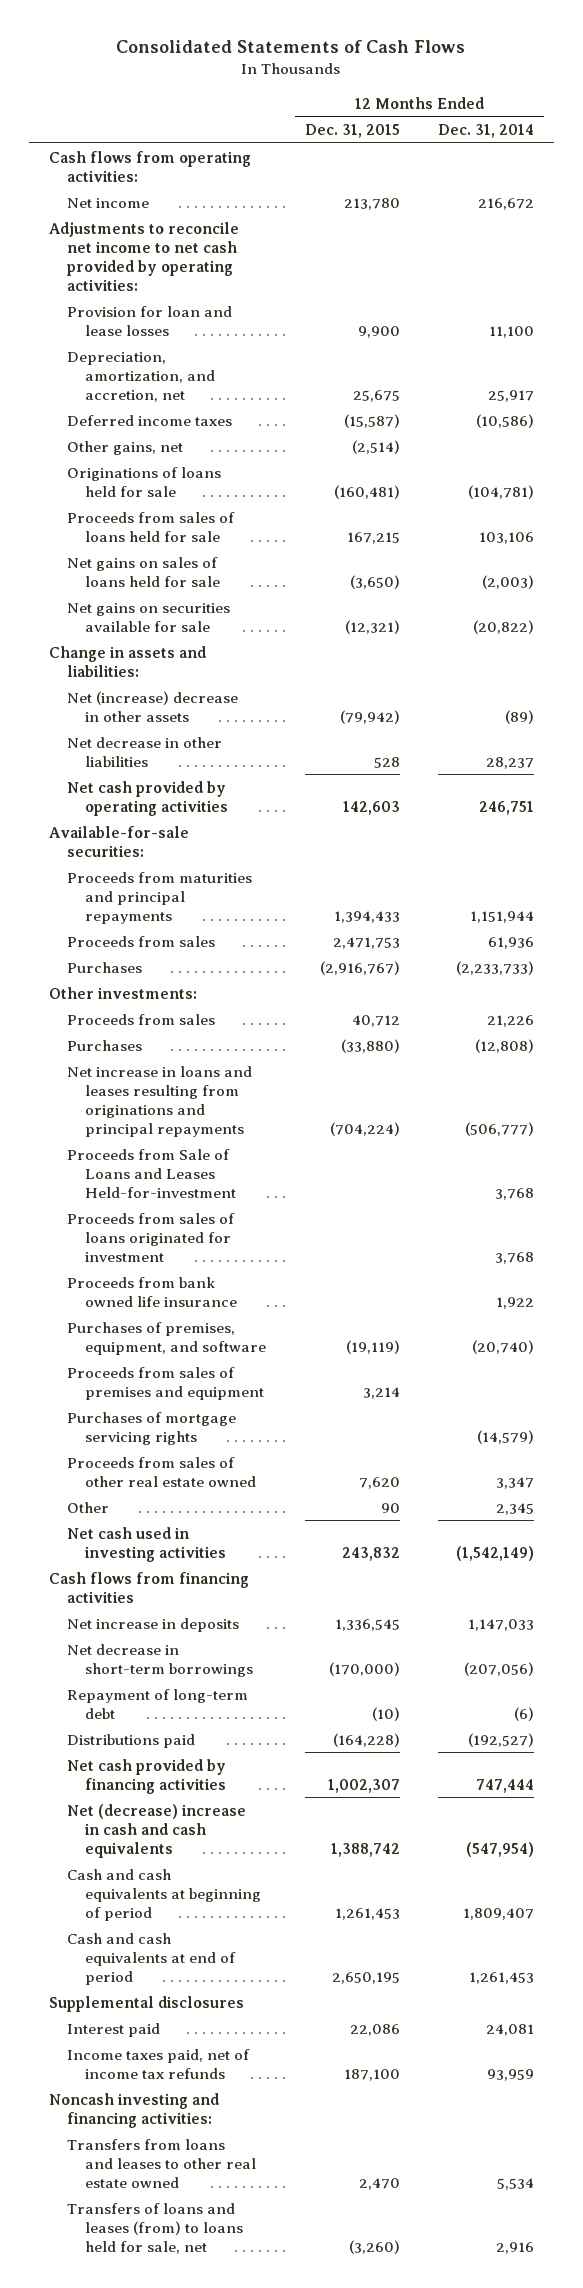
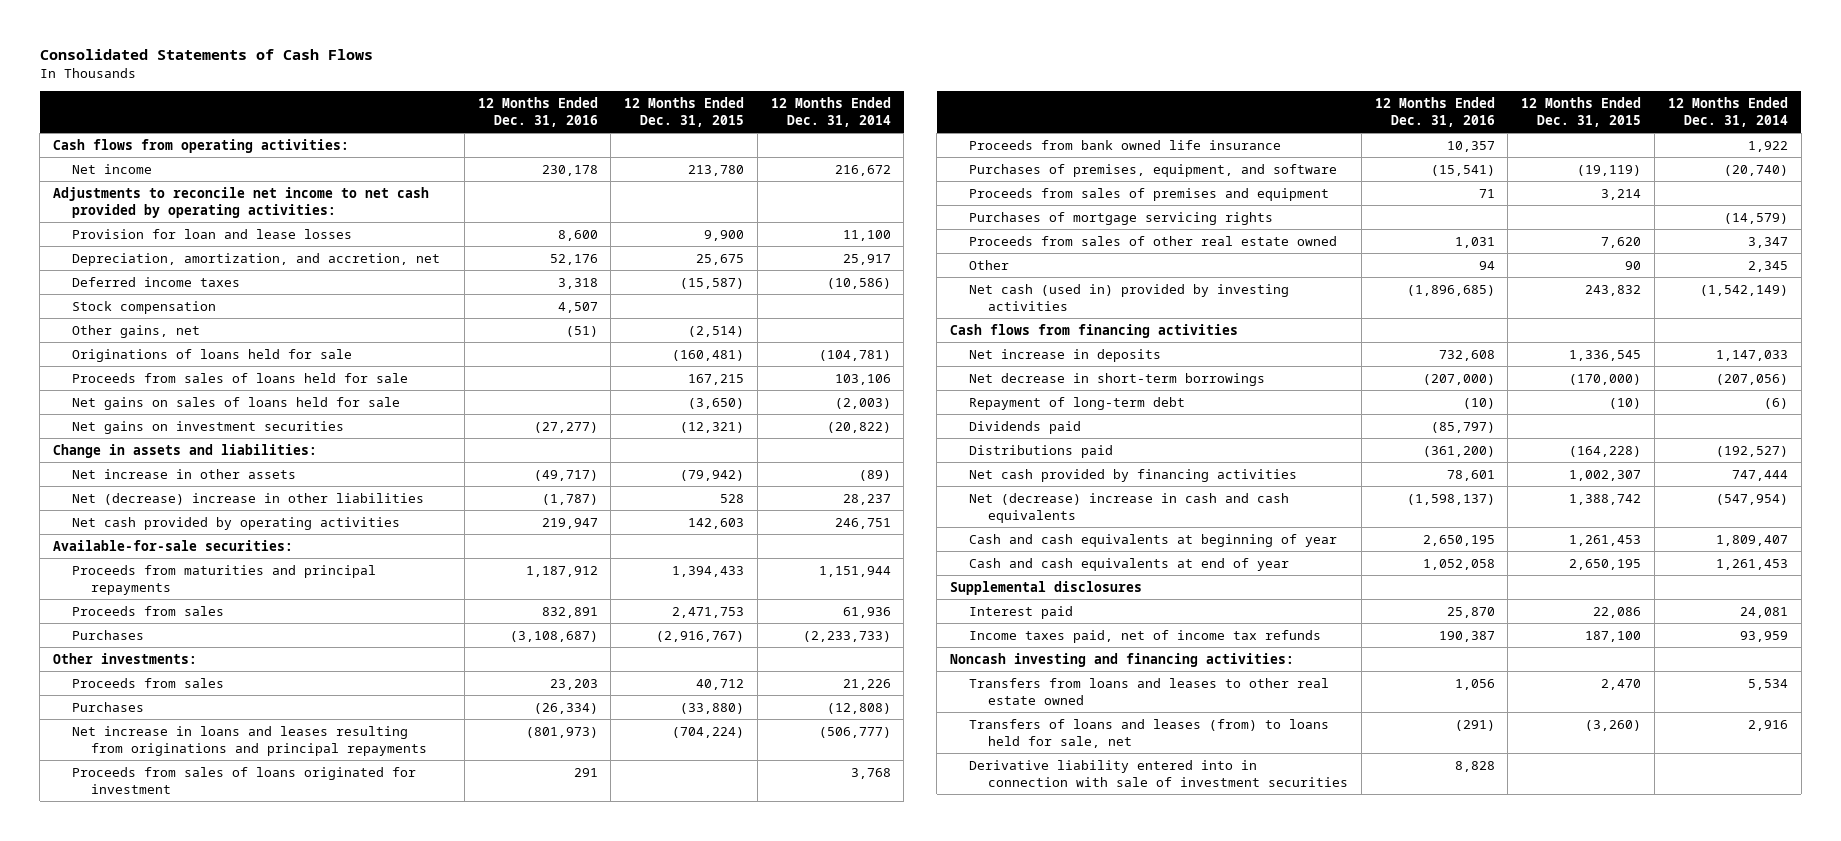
none -> [477,97,598,128] 12 Months Ended Dec. 31, 2016
none -> [72,300,217,314] Stock compensation
[66,602,230,632] Net gains on securities available for sale -> [72,420,345,434] Net gains on investment securities
[66,690,238,722] Net (increase) decrease in other assets -> [72,468,297,479] Net increase in other assets
[66,736,222,767] Net decrease in other liabilities -> [72,492,425,505] Net (decrease) increase in other liabilities
[66,1148,237,1198] Proceeds from Sale of Loans and Leases Held-for-investment -> none
[66,1526,227,1562] Net cash used in investing activities -> [969,283,1290,311] Net cash (used in) provided by investing activities
none -> [969,420,1082,434] Dividends paid
[66,1868,262,1921] Cash and cash equivalents at beginning of period -> [969,533,1338,547] Cash and cash equivalents at beginning of year
[66,1932,237,1985] Cash and cash equivalents at end of period -> [969,557,1290,571] Cash and cash equivalents at end of year
none -> [969,759,1349,787] Derivative liability entered into in connection with sale of investment securities

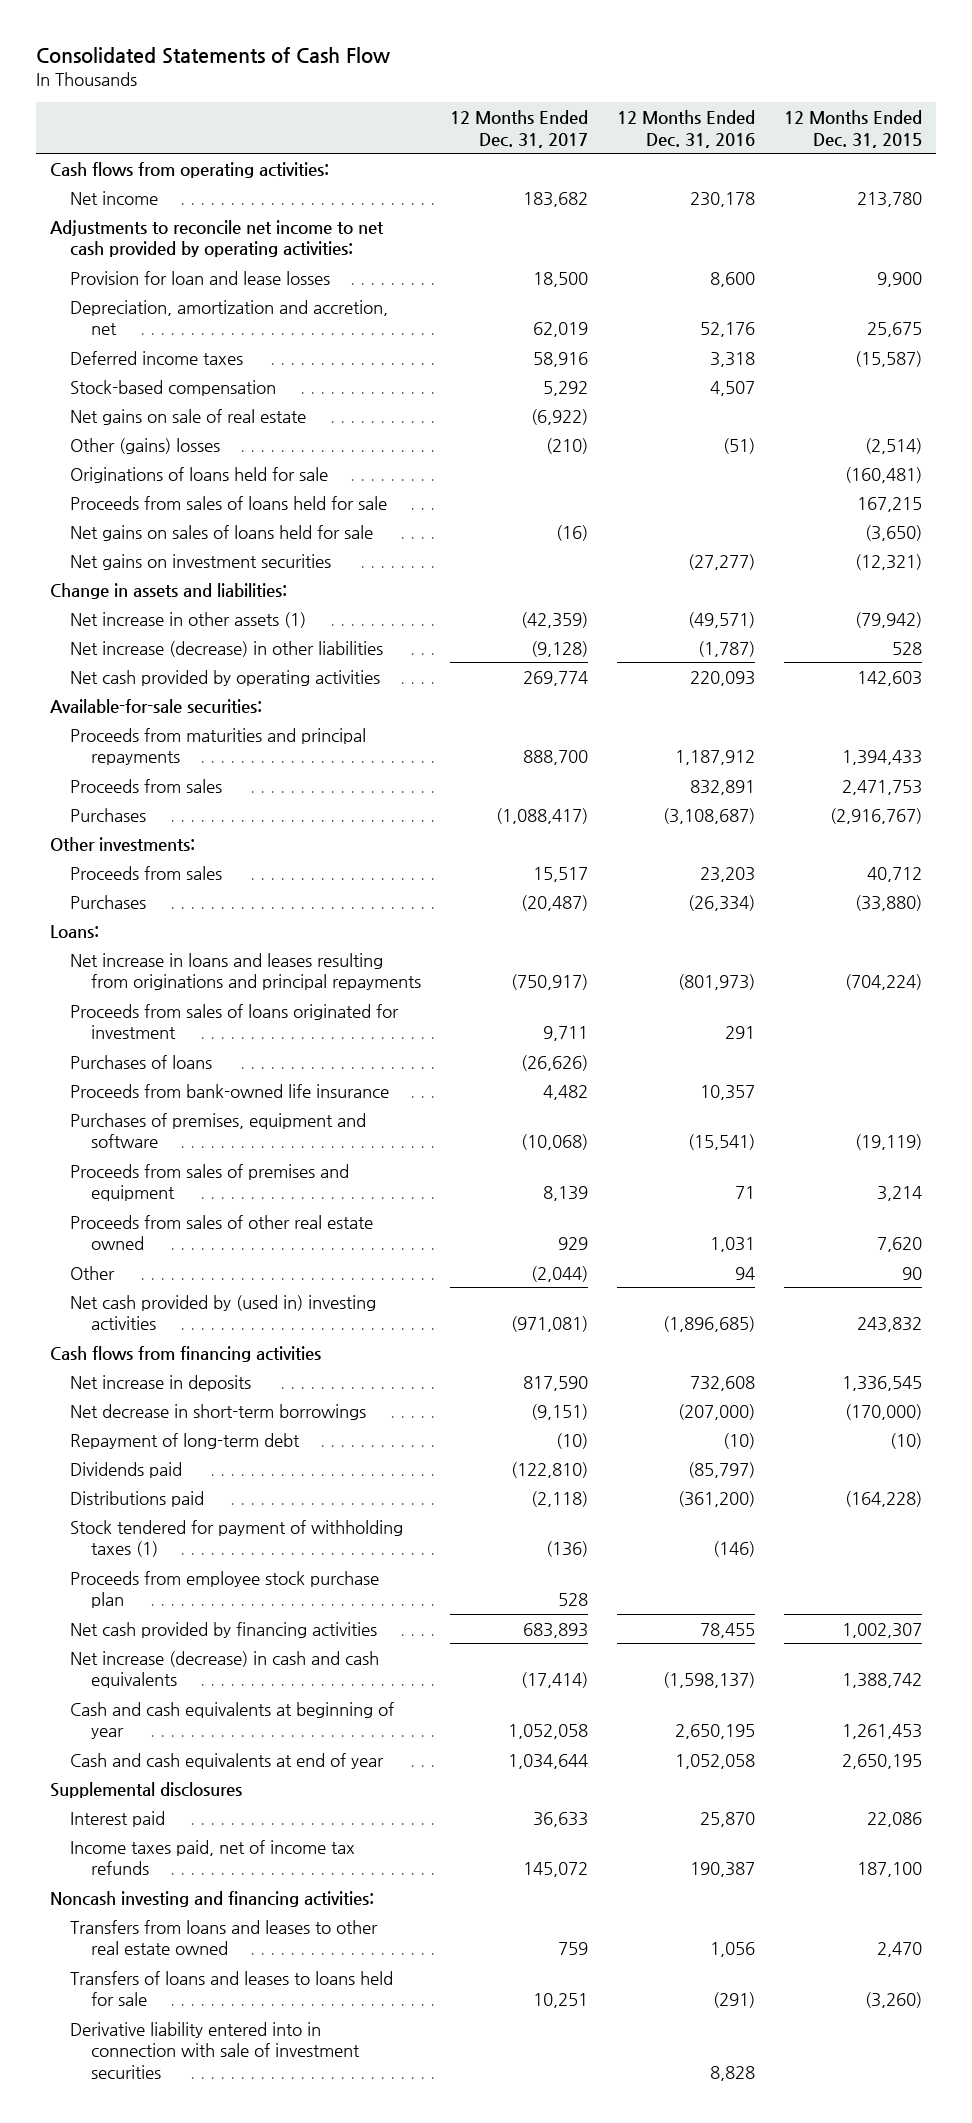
[39,49,373,61] Consolidated Statements of Cash Flows -> [35,47,390,65] Consolidated Statements of Cash Flow
[770,97,891,128] 12 Months Ended Dec. 31, 2014 -> none
none -> [449,109,588,148] 12 Months Ended Dec. 31, 2017
[72,252,441,266] Depreciation, amortization, and accretion, net -> [70,299,389,336] Depreciation, amortization and accretion, net
[72,300,217,314] Stock compensation -> [70,379,277,396] Stock-based compensation
none -> [70,408,307,425] Net gains on sale of real estate
[72,324,201,338] Other gains, net -> [70,437,221,454] Other (gains) losses
[72,468,297,479] Net increase in other assets -> [70,611,307,628] Net increase in other assets (1)
[533,469,598,481] (49,717) -> [687,611,755,628] (49,571)
[72,492,425,505] Net (decrease) increase in other liabilities -> [70,640,384,657] Net increase (decrease) in other liabilities
[541,517,598,529] 219,947 -> [689,670,755,686] 220,093
none -> [50,924,100,938] Loans:
none -> [70,1054,213,1069] Purchases of loans
[969,139,1282,150] Proceeds from bank owned life insurance -> [70,1083,390,1098] Proceeds from bank-owned life insurance
[969,163,1338,177] Purchases of premises, equipment, and software -> [70,1112,367,1149] Purchases of premises, equipment and software
[969,211,1274,225] Purchases of mortgage servicing rights -> none
[969,283,1290,311] Net cash (used in) provided by investing activities -> [70,1294,377,1331] Net cash provided by (used in) investing activities
none -> [70,1519,404,1558] Stock tendered for payment of withholding taxes (1)
none -> [70,1570,380,1609] Proceeds from employee stock purchase plan
[1446,469,1495,481] 78,601 -> [699,1622,755,1638] 78,455
[969,492,1290,523] Net (decrease) increase in cash and cash equivalents -> [70,1650,380,1689] Net increase (decrease) in cash and cash equivalents
[969,718,1330,748] Transfers of loans and leases (from) to loans held for sale, net -> [70,1970,394,2007] Transfers of loans and leases to loans held for sale

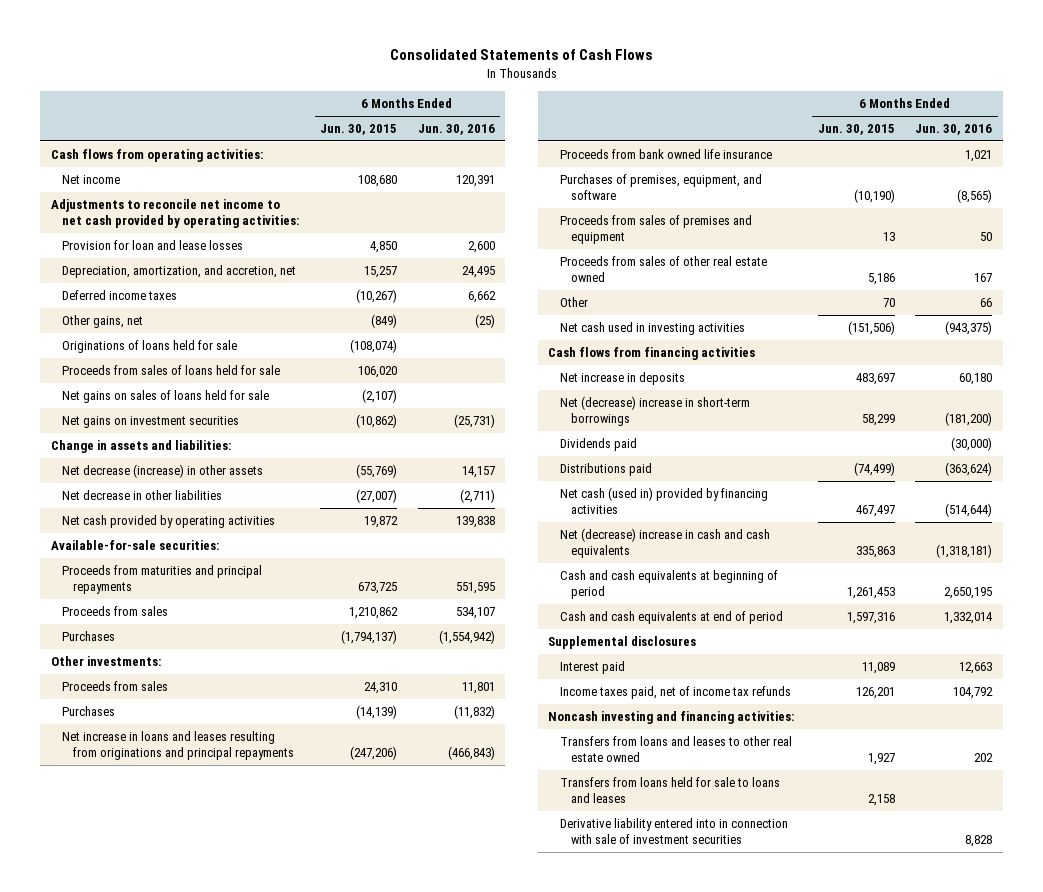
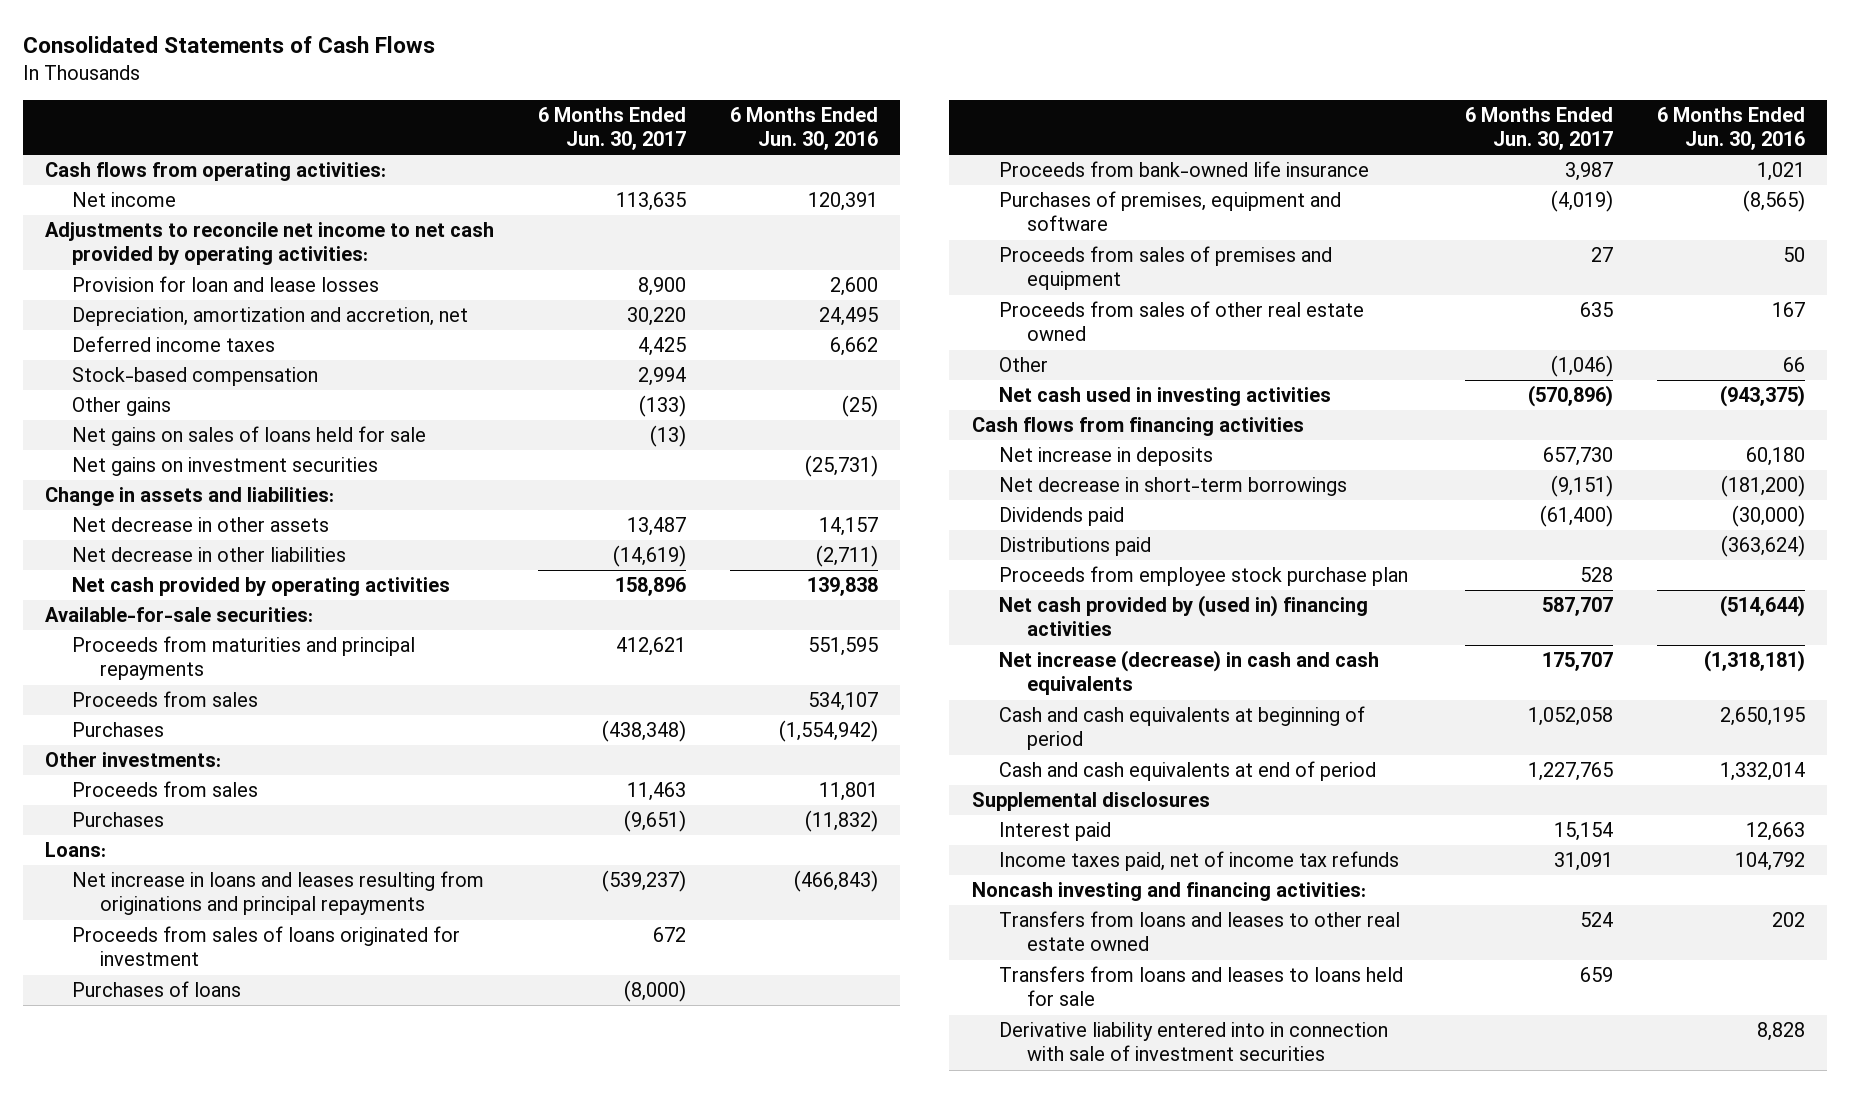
[319,124,397,136] Jun. 30, 2015 -> none
none -> [537,107,686,151] 6 Months Ended Jun. 30, 2017
[61,265,296,279] Depreciation, amortization, and accretion, net -> [72,307,469,327] Depreciation, amortization and accretion, net
[61,340,237,354] Originations of loans held for sale -> none
[61,365,280,376] Proceeds from sales of loans held for sale -> none
none -> [72,367,319,387] Stock-based compensation
[61,315,143,329] Other gains, net -> [72,397,172,417] Other gains
[61,464,263,479] Net decrease (increase) in other assets -> [72,517,330,533] Net decrease in other assets
none -> [44,842,106,858] Loans:
none -> [72,926,461,967] Proceeds from sales of loans originated for investment
none -> [72,981,242,998] Purchases of loans
[559,149,772,160] Proceeds from bank owned life insurance -> [999,161,1370,178] Proceeds from bank-owned life insurance
[559,174,762,201] Purchases of premises, equipment, and software -> [999,191,1342,232] Purchases of premises, equipment and software
[559,396,750,427] Net (decrease) increase in short-term borrowings -> [999,477,1348,497] Net decrease in short-term borrowings
none -> [999,566,1409,587] Proceeds from employee stock purchase plan
[559,487,768,515] Net cash (used in) provided by financing activities -> [999,595,1369,637] Net cash provided by (used in) financing activities
[559,528,770,559] Net (decrease) increase in cash and cash equivalents -> [999,650,1380,696] Net increase (decrease) in cash and cash equivalents
[559,777,780,804] Transfers from loans held for sale to loans and leases -> [999,966,1404,1007] Transfers from loans and leases to loans held for sale

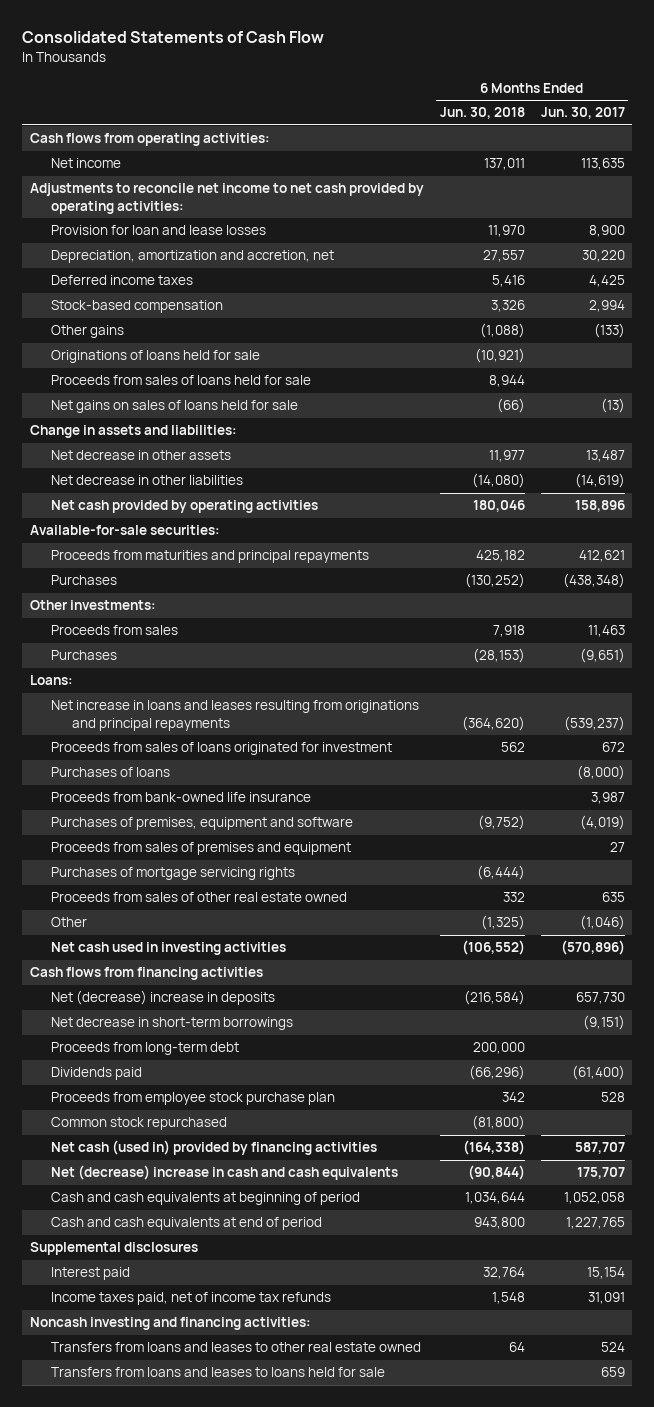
[22,36,435,54] Consolidated Statements of Cash Flows -> [21,31,324,44] Consolidated Statements of Cash Flow
[730,107,879,151] 6 Months Ended Jun. 30, 2016 -> none
none -> [439,107,525,120] Jun. 30, 2018
none -> [50,350,260,364] Originations of loans held for sale
none -> [50,375,311,386] Proceeds from sales of loans held for sale
[72,457,379,477] Net gains on investment securities -> none
[72,691,259,708] Proceeds from sales -> none
none -> [50,867,295,881] Purchases of mortgage servicing rights
[999,447,1214,467] Net increase in deposits -> [50,990,275,1006] Net (decrease) increase in deposits
none -> [50,1042,239,1056] Proceeds from long-term debt
[999,537,1152,557] Distributions paid -> none
none -> [50,1117,227,1131] Common stock repurchased
[999,595,1369,637] Net cash provided by (used in) financing activities -> [50,1140,377,1156] Net cash (used in) provided by financing activities
[999,650,1380,696] Net increase (decrease) in cash and cash equivalents -> [50,1165,398,1181] Net (decrease) increase in cash and cash equivalents
[999,1022,1389,1062] Derivative liability entered into in connection with sale of investment securities -> none

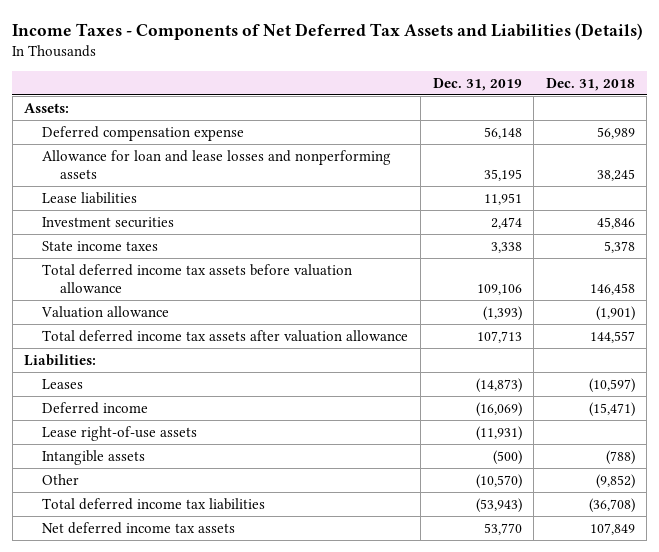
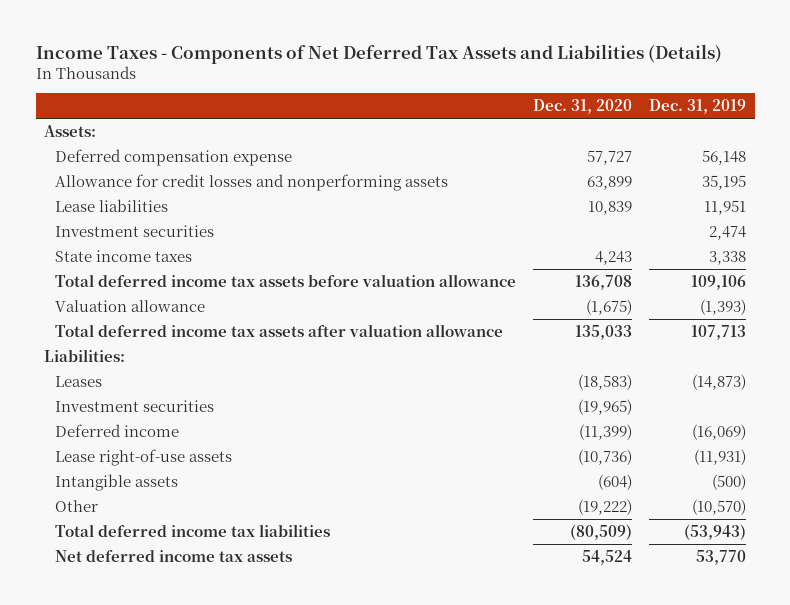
[545,77,635,91] Dec. 31, 2018 -> none
none -> [532,99,632,115] Dec. 31, 2020
[42,149,392,179] Allowance for loan and lease losses and nonperforming assets -> [54,173,448,191] Allowance for credit losses and nonperforming assets
none -> [54,399,214,412] Investment securities

